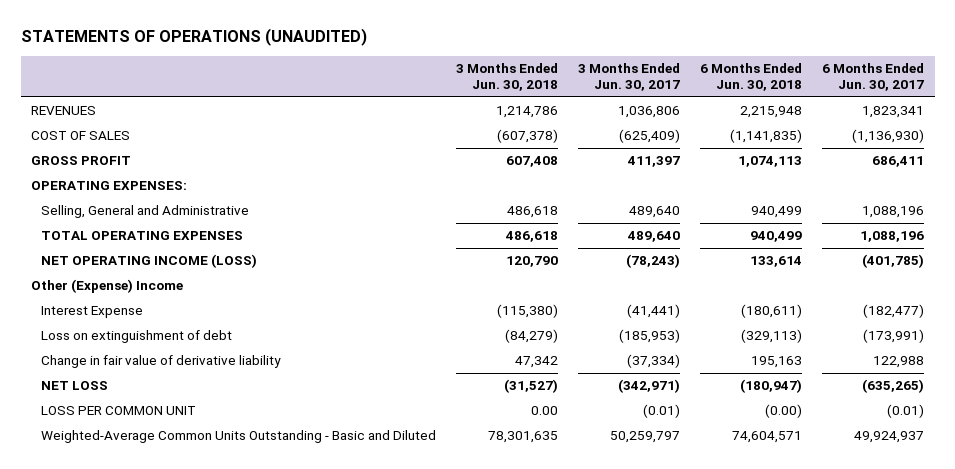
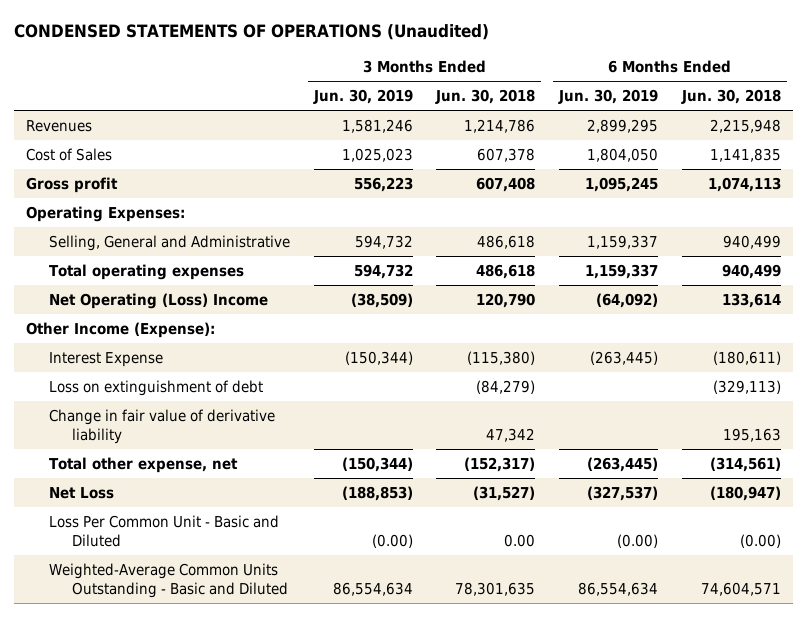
[20,27,367,46] STATEMENTS OF OPERATIONS (UNAUDITED) -> [13,23,489,40] CONDENSED STATEMENTS OF OPERATIONS (Unaudited)
[578,62,681,92] 3 Months Ended Jun. 30, 2017 -> none
[822,62,925,92] 6 Months Ended Jun. 30, 2017 -> none
none -> [312,89,413,105] Jun. 30, 2019
none -> [558,89,659,105] Jun. 30, 2019
[30,106,96,116] REVENUES -> [25,120,92,133] Revenues
[30,131,130,141] COST OF SALES -> [25,148,112,162] Cost of Sales
[497,129,559,144] (607,378) -> [477,148,536,163] 607,378
[730,129,803,144] (1,141,835) -> [709,148,781,163] 1,141,835
[30,156,131,166] GROSS PROFIT -> [25,177,118,194] Gross profit
[30,181,187,191] OPERATING EXPENSES: -> [25,206,185,223] Operating Expenses:
[40,231,243,241] TOTAL OPERATING EXPENSES -> [49,264,245,281] Total operating expenses
[40,254,257,269] NET OPERATING INCOME (LOSS) -> [49,293,269,310] Net Operating (Loss) Income
[30,279,183,294] Other (Expense) Income -> [25,322,215,339] Other Income (Expense):
none -> [49,457,239,474] Total other expense, net
[40,381,108,391] NET LOSS -> [49,487,115,500] Net Loss
[40,406,196,416] LOSS PER COMMON UNIT -> [49,515,280,548] Loss Per Common Unit - Basic and Diluted

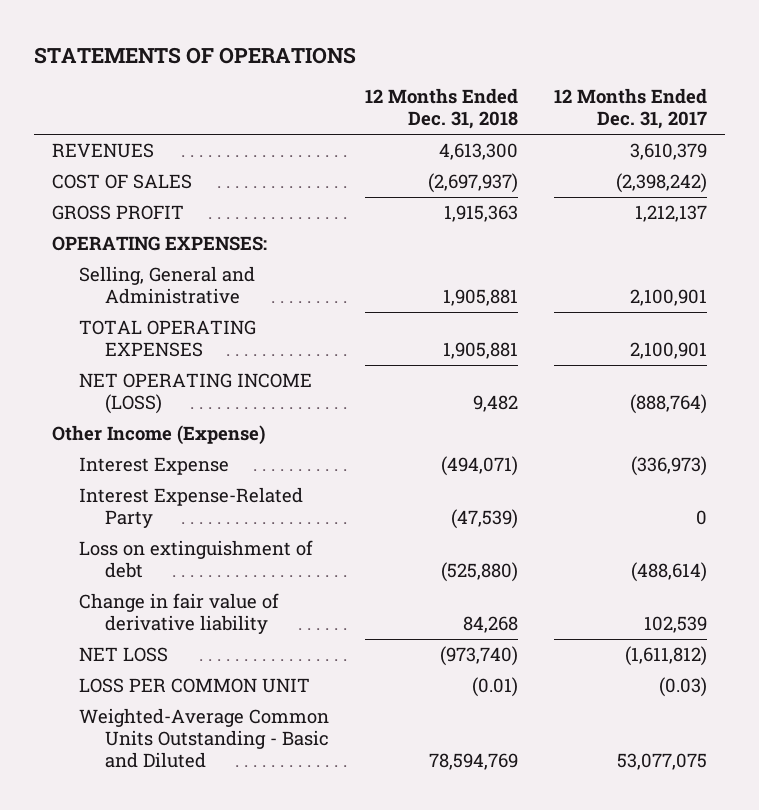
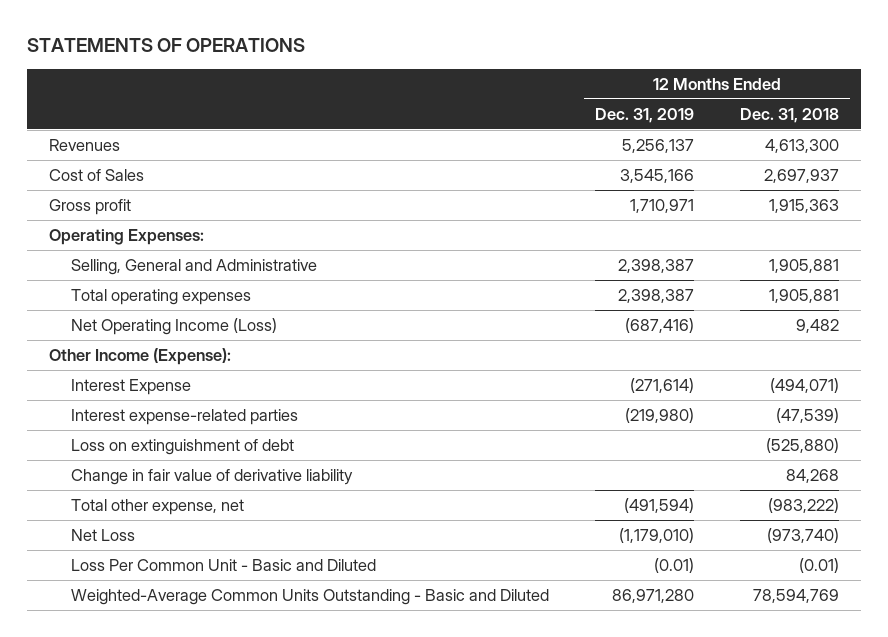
[553,88,707,130] 12 Months Ended Dec. 31, 2017 -> none
none -> [595,107,695,123] Dec. 31, 2019
[52,143,155,159] REVENUES -> [49,139,121,152] Revenues
[52,174,193,190] COST OF SALES -> [49,169,145,182] Cost of Sales
[427,173,518,194] (2,697,937) -> [763,169,839,184] 2,697,937
[52,205,185,221] GROSS PROFIT -> [49,199,132,216] Gross profit
[52,236,268,252] OPERATING EXPENSES: -> [49,229,205,246] Operating Expenses:
[78,320,256,358] TOTAL OPERATING EXPENSES -> [71,289,252,306] Total operating expenses
[78,373,312,415] NET OPERATING INCOME (LOSS) -> [71,318,278,336] Net Operating Income (Loss)
[52,425,266,446] Other Income (Expense) -> [49,348,232,366] Other Income (Expense):
[78,487,303,529] Interest Expense-Related Party -> [71,409,299,426] Interest expense-related parties
none -> [71,499,245,516] Total other expense, net
[78,647,168,663] NET LOSS -> [71,529,136,542] Net Loss
[78,678,310,694] LOSS PER COMMON UNIT -> [71,559,377,572] Loss Per Common Unit - Basic and Diluted

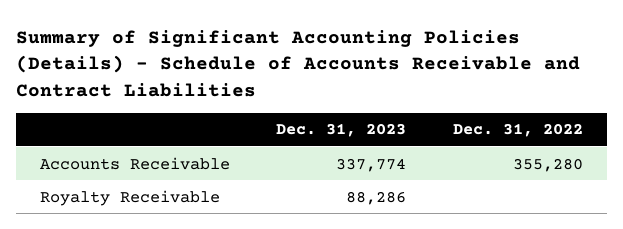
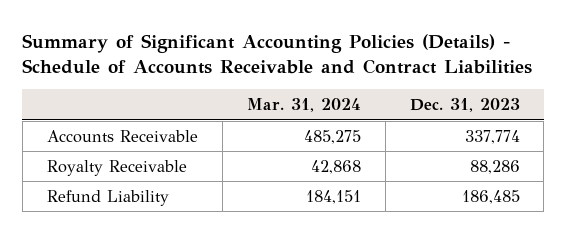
[453,123,584,138] Dec. 31, 2022 -> none
none -> [246,98,361,113] Mar. 31, 2024
none -> [46,189,169,206] Refund Liability

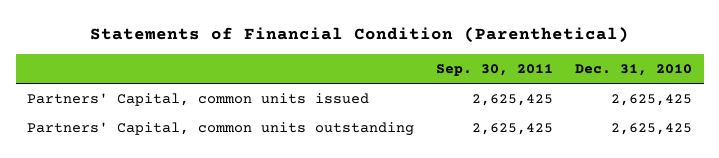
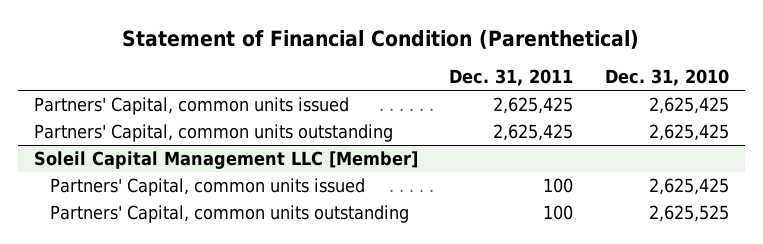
[89,27,629,44] Statements of Financial Condition (Parenthetical) -> [122,29,640,49] Statement of Financial Condition (Parenthetical)
[436,64,554,77] Sep. 30, 2011 -> none
none -> [449,69,574,87] Dec. 31, 2011
none -> [33,151,418,170] Soleil Capital Management LLC [Member]
none -> [50,178,366,197] Partners' Capital, common units issued
none -> [50,205,410,224] Partners' Capital, common units outstanding

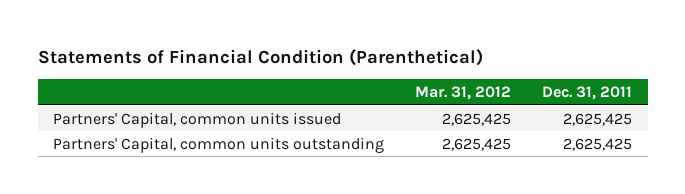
[122,29,640,49] Statement of Financial Condition (Parenthetical) -> [37,48,483,66] Statements of Financial Condition (Parenthetical)
[605,69,730,87] Dec. 31, 2010 -> none
none -> [415,85,512,100] Mar. 31, 2012
[33,151,418,170] Soleil Capital Management LLC [Member] -> none
[50,178,366,197] Partners' Capital, common units issued -> none
[50,205,410,224] Partners' Capital, common units outstanding -> none

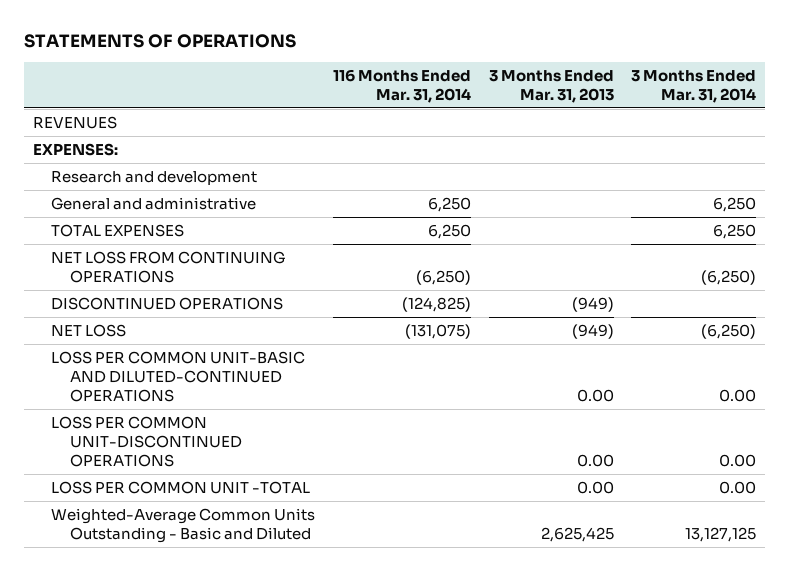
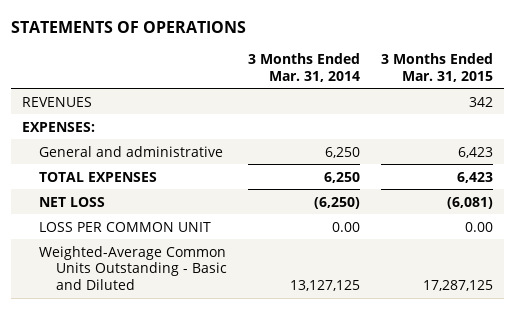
[332,68,471,103] 116 Months Ended Mar. 31, 2014 -> none
[488,69,614,103] 3 Months Ended Mar. 31, 2013 -> none
none -> [381,52,494,82] 3 Months Ended Mar. 31, 2015
[51,170,258,185] Research and development -> none
[51,250,286,283] NET LOSS FROM CONTINUING OPERATIONS -> none
[51,296,284,310] DISCONTINUED OPERATIONS -> none
[51,350,306,402] LOSS PER COMMON UNIT-BASIC AND DILUTED-CONTINUED OPERATIONS -> none
[51,415,242,467] LOSS PER COMMON UNIT-DISCONTINUED OPERATIONS -> none
[51,480,311,494] LOSS PER COMMON UNIT -TOTAL -> [38,221,211,232] LOSS PER COMMON UNIT

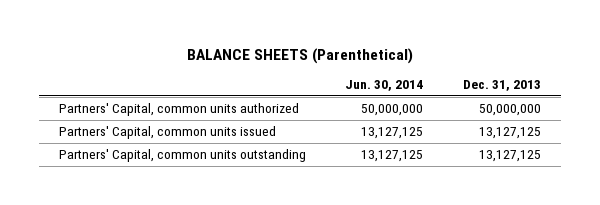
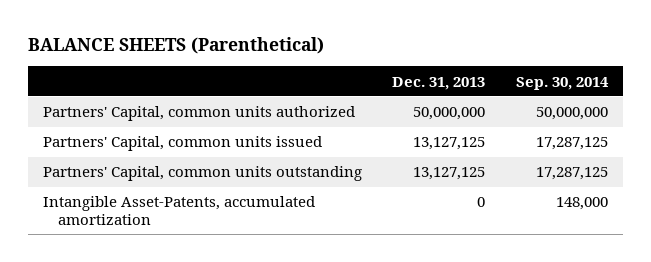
[345,80,424,92] Jun. 30, 2014 -> none
none -> [516,76,610,90] Sep. 30, 2014
none -> [42,196,315,226] Intangible Asset-Patents, accumulated amortization

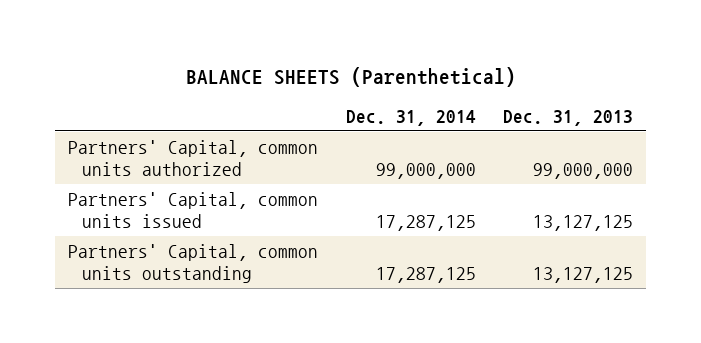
[516,76,610,90] Sep. 30, 2014 -> none
none -> [345,109,476,126] Dec. 31, 2014
[413,107,486,121] 50,000,000 -> [532,163,633,180] 99,000,000
[42,196,315,226] Intangible Asset-Patents, accumulated amortization -> none

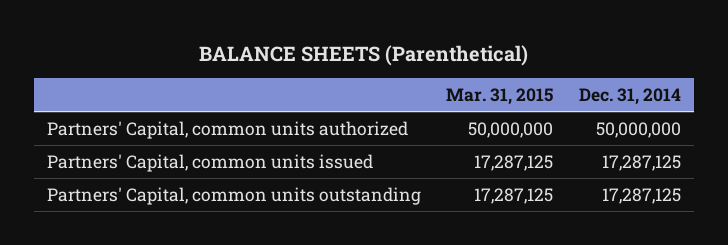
[502,109,633,126] Dec. 31, 2013 -> none
none -> [446,87,554,105] Mar. 31, 2015
[375,163,476,180] 99,000,000 -> [595,121,681,138] 50,000,000

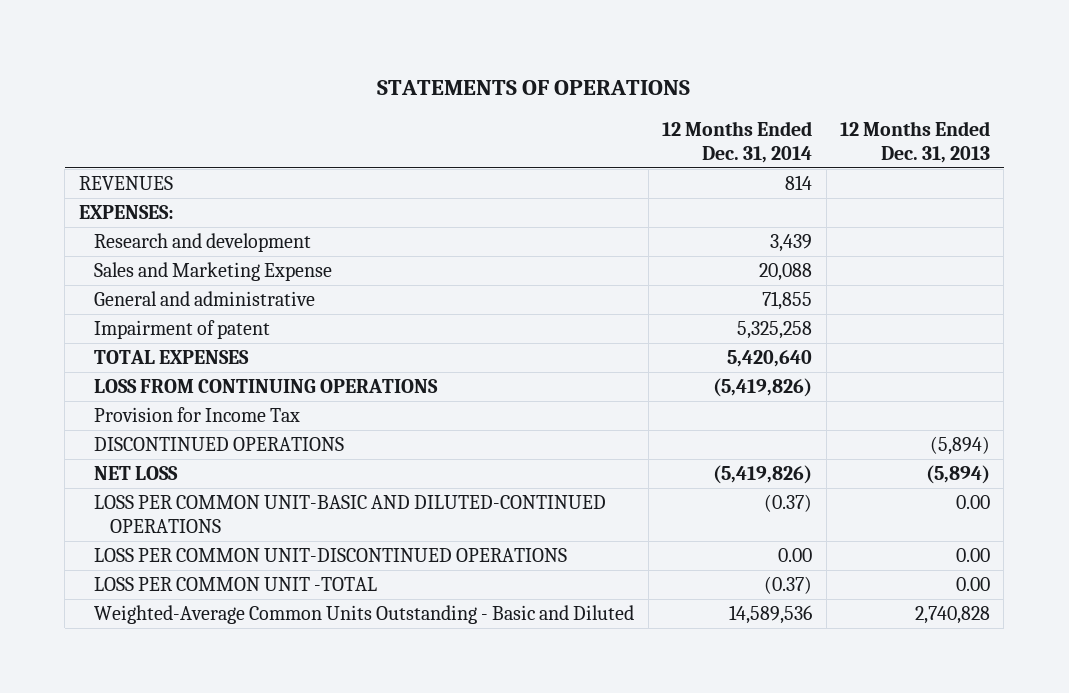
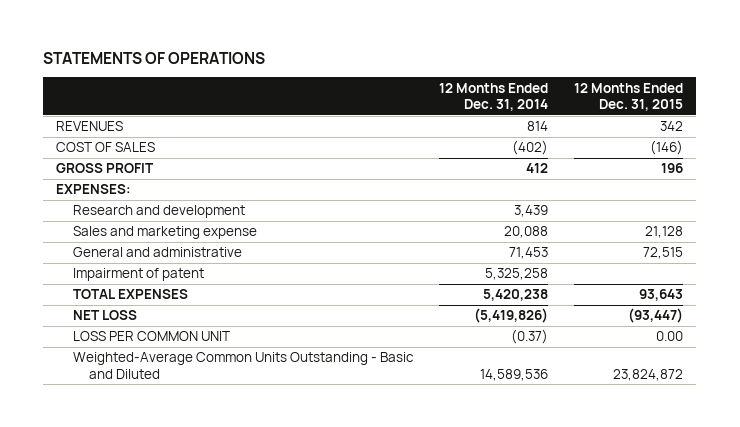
[840,121,991,163] 12 Months Ended Dec. 31, 2013 -> none
none -> [574,82,684,112] 12 Months Ended Dec. 31, 2015
none -> [56,142,156,153] COST OF SALES
none -> [56,163,155,174] GROSS PROFIT
[94,262,333,282] Sales and Marketing Expense -> [72,226,257,240] Sales and marketing expense
[762,291,813,311] 71,855 -> [508,247,548,260] 71,453
[94,379,439,394] LOSS FROM CONTINUING OPERATIONS -> none
[94,407,301,423] Provision for Income Tax -> none
[94,437,345,452] DISCONTINUED OPERATIONS -> none
[727,350,813,368] 5,420,640 -> [482,289,548,302] 5,420,238
[94,495,607,533] LOSS PER COMMON UNIT-BASIC AND DILUTED-CONTINUED OPERATIONS -> none
[94,548,568,563] LOSS PER COMMON UNIT-DISCONTINUED OPERATIONS -> none
[94,577,378,592] LOSS PER COMMON UNIT -TOTAL -> [72,331,230,342] LOSS PER COMMON UNIT

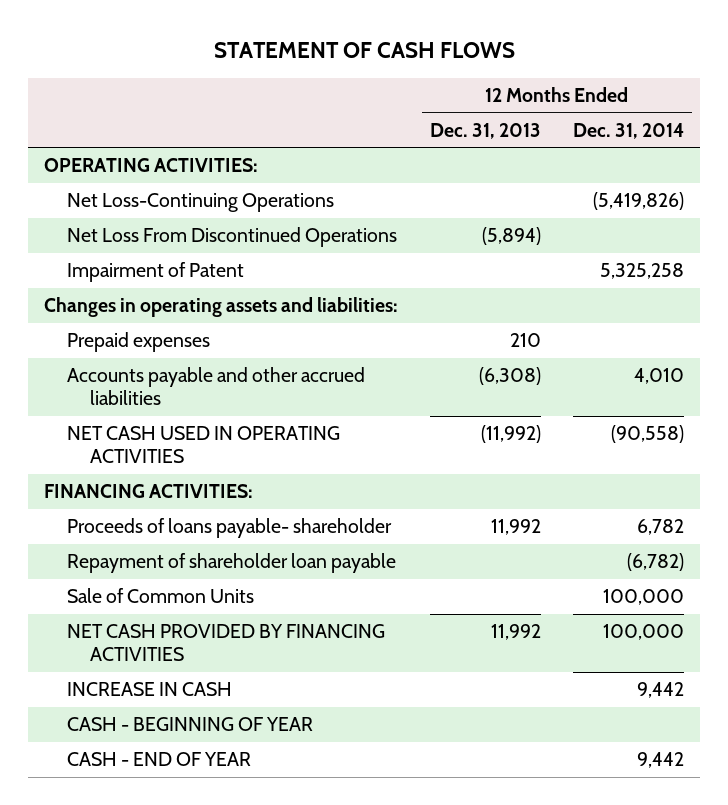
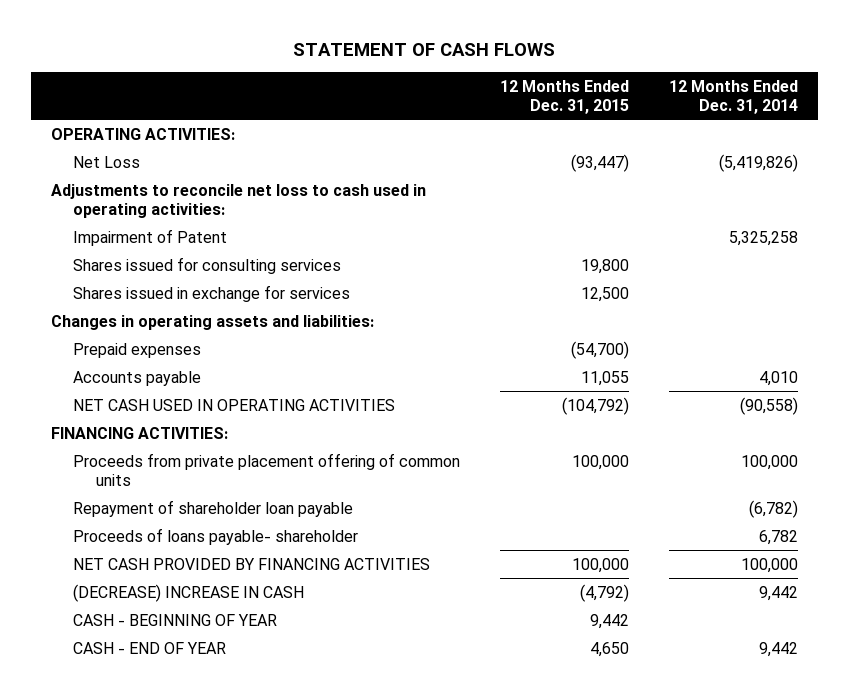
[429,122,541,139] Dec. 31, 2013 -> none
none -> [499,79,629,115] 12 Months Ended Dec. 31, 2015
[66,227,397,248] Net Loss From Discontinued Operations -> none
[66,193,334,213] Net Loss-Continuing Operations -> [73,155,141,168] Net Loss
none -> [50,183,426,218] Adjustments to reconcile net loss to cash used in operating activities:
none -> [73,256,342,274] Shares issued for consulting services
none -> [73,284,351,302] Shares issued in exchange for services
[66,367,365,405] Accounts payable and other accrued liabilities -> none
none -> [73,370,202,386] Accounts payable
none -> [73,452,461,486] Proceeds from private placement offering of common units
[66,588,254,604] Sale of Common Units -> none
[66,518,392,539] Proceeds of loans payable- shareholder -> [73,527,359,545] Proceeds of loans payable- shareholder
[66,682,232,697] INCREASE IN CASH -> [73,583,305,602] (DECREASE) INCREASE IN CASH

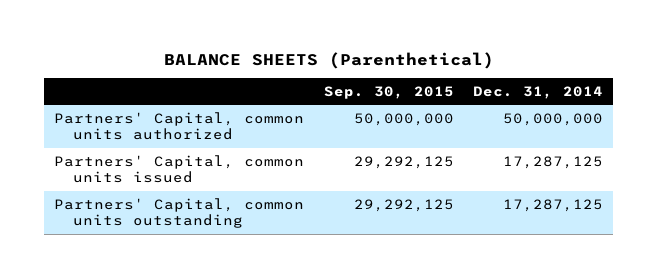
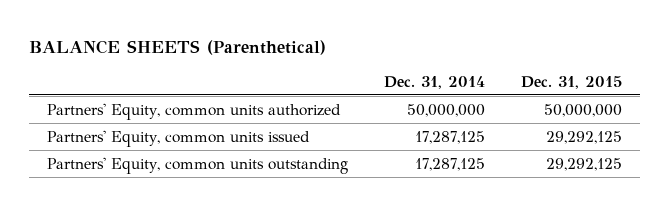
[323,85,454,99] Sep. 30, 2015 -> none
none -> [521,75,623,89] Dec. 31, 2015
[53,111,304,141] Partners' Capital, common units authorized -> [46,102,341,120] Partners' Equity, common units authorized
[53,154,304,184] Partners' Capital, common units issued -> [46,129,310,147] Partners' Equity, common units issued
[53,197,304,229] Partners' Capital, common units outstanding -> [46,156,348,174] Partners' Equity, common units outstanding

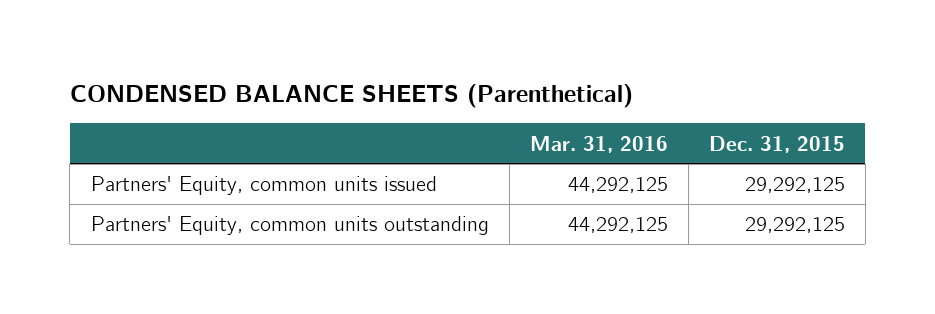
[28,39,326,55] BALANCE SHEETS (Parenthetical) -> [69,84,633,109] CONDENSED BALANCE SHEETS (Parenthetical)
[383,75,485,89] Dec. 31, 2014 -> none
none -> [529,135,668,153] Mar. 31, 2016
[46,102,341,120] Partners' Equity, common units authorized -> none

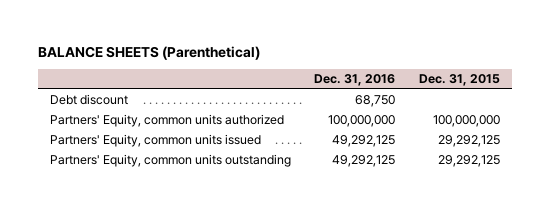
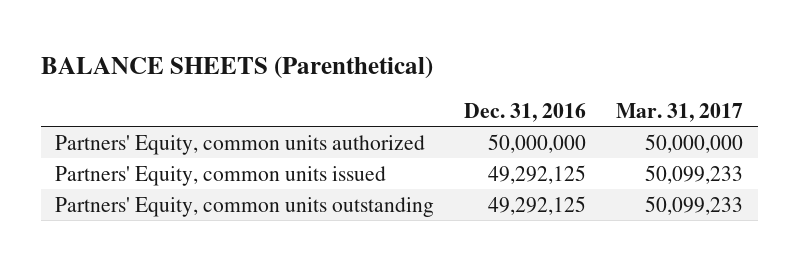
[418,74,500,87] Dec. 31, 2015 -> none
none -> [616,103,744,123] Mar. 31, 2017
[49,94,128,106] Debt discount -> none
[328,115,396,128] 100,000,000 -> [488,133,587,153] 50,000,000

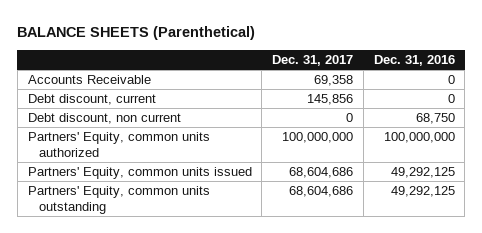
[616,103,744,123] Mar. 31, 2017 -> none
none -> [272,55,354,67] Dec. 31, 2017
none -> [27,75,151,85] Accounts Receivable
none -> [27,94,156,106] Debt discount, current
none -> [27,113,181,125] Debt discount, non current
[488,133,587,153] 50,000,000 -> [383,132,455,144] 100,000,000

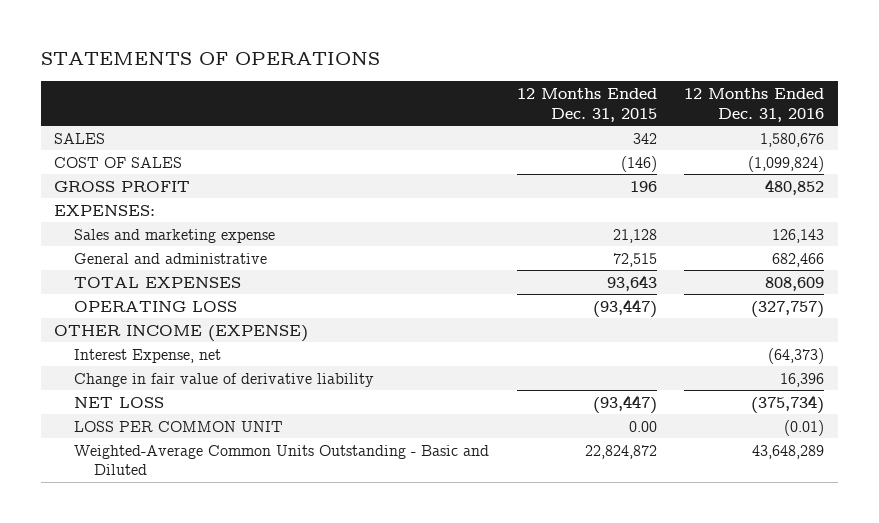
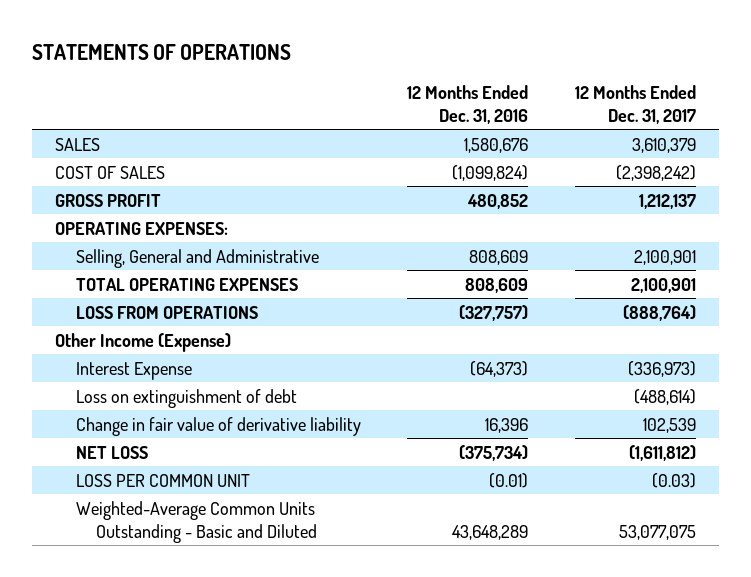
[516,87,657,122] 12 Months Ended Dec. 31, 2015 -> none
none -> [575,84,697,124] 12 Months Ended Dec. 31, 2017
[74,228,276,243] Sales and marketing expense -> none
[54,204,156,216] EXPENSES: -> [55,221,229,235] OPERATING EXPENSES:
[74,252,268,264] General and administrative -> [75,248,319,268] Selling, General and Administrative
[772,252,825,267] 682,466 -> [469,249,529,265] 808,609
[74,276,242,288] TOTAL EXPENSES -> [75,277,298,291] TOTAL OPERATING EXPENSES
[74,300,238,312] OPERATING LOSS -> [75,305,258,319] LOSS FROM OPERATIONS
[54,324,309,342] OTHER INCOME (EXPENSE) -> [55,332,232,352] Other Income (Expense)
[74,348,222,363] Interest Expense, net -> [75,361,192,380] Interest Expense
none -> [75,388,297,408] Loss on extinguishment of debt

